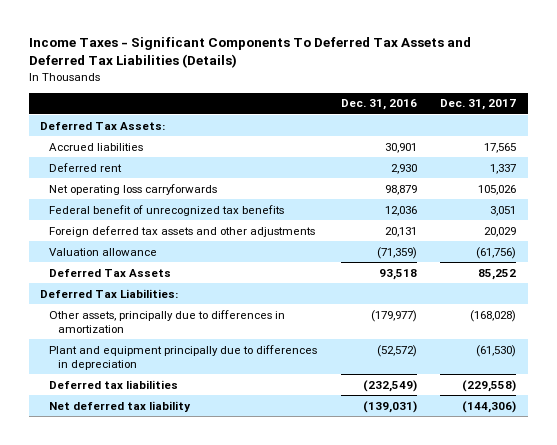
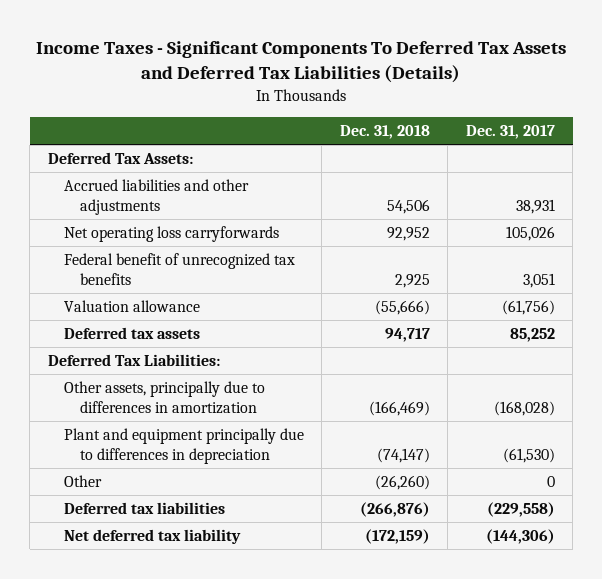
[340,99,417,111] Dec. 31, 2016 -> none
none -> [339,125,430,140] Dec. 31, 2018
[49,162,123,172] Deferred rent -> none
[49,142,144,151] Accrued liabilities -> [63,178,249,215] Accrued liabilities and other adjustments
[484,142,517,153] 17,565 -> [515,198,555,214] 38,931
[49,225,316,237] Foreign deferred tax assets and other adjustments -> none
[49,268,172,277] Deferred Tax Assets -> [63,326,200,339] Deferred tax assets
none -> [63,474,102,487] Other

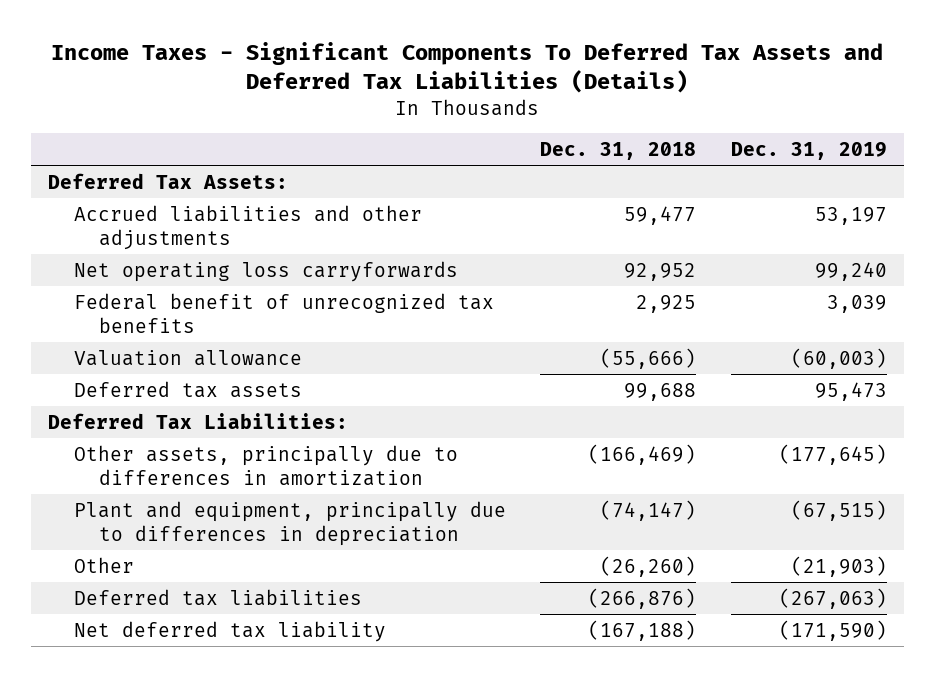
[465,125,555,140] Dec. 31, 2017 -> none
none -> [730,141,887,160] Dec. 31, 2019
[386,198,430,214] 54,506 -> [624,205,697,225] 59,477
[384,327,430,342] 94,717 -> [624,382,697,401] 99,688
[63,427,304,464] Plant and equipment principally due to differences in depreciation -> [73,500,506,546] Plant and equipment, principally due to differences in depreciation
[364,528,430,544] (172,159) -> [588,619,697,641] (167,188)

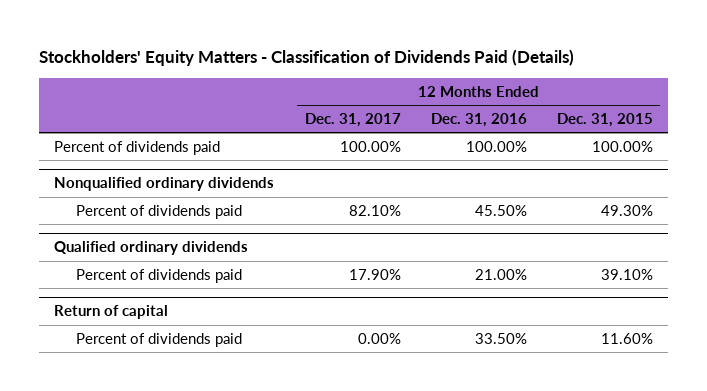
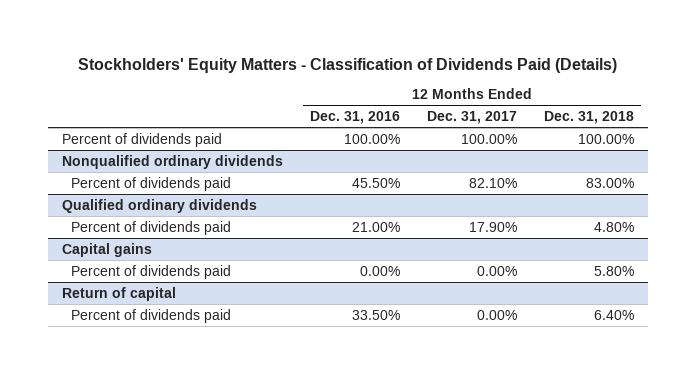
[556,113,653,128] Dec. 31, 2015 -> none
none -> [544,111,635,125] Dec. 31, 2018
none -> [61,242,152,257] Capital gains
none -> [71,264,232,279] Percent of dividends paid

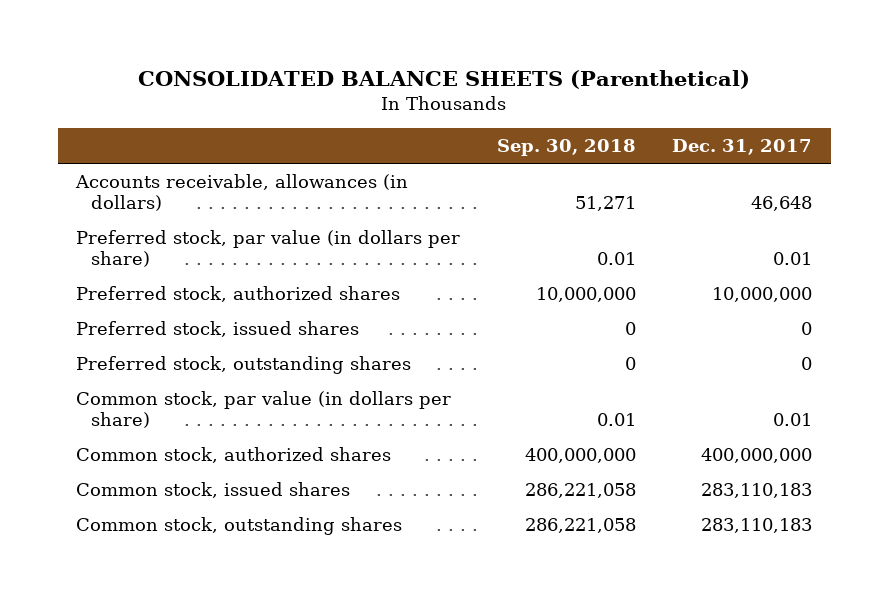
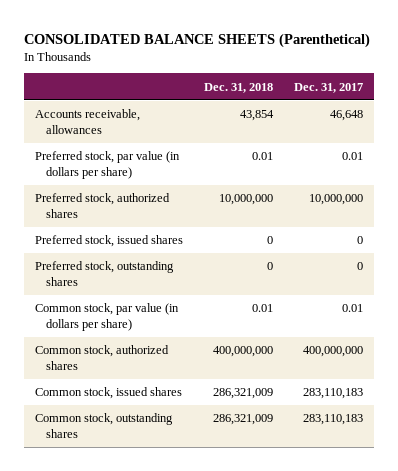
[496,139,636,157] Sep. 30, 2018 -> none
none -> [204,82,274,93] Dec. 31, 2018
[75,174,409,211] Accounts receivable, allowances (in dollars) -> [34,109,140,135] Accounts receivable, allowances

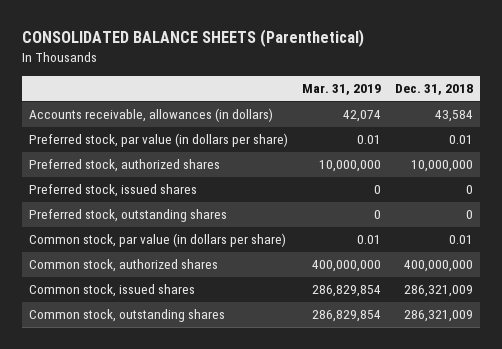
[294,82,364,93] Dec. 31, 2017 -> none
none -> [302,83,382,95] Mar. 31, 2019
[34,109,140,135] Accounts receivable, allowances -> [29,108,274,123] Accounts receivable, allowances (in dollars)
[240,110,275,122] 43,854 -> [435,110,474,123] 43,584

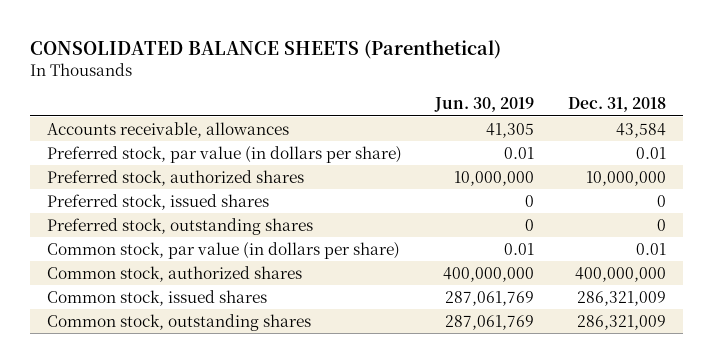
[302,83,382,95] Mar. 31, 2019 -> none
none -> [434,97,535,113] Jun. 30, 2019
[29,108,274,123] Accounts receivable, allowances (in dollars) -> [47,121,290,138] Accounts receivable, allowances

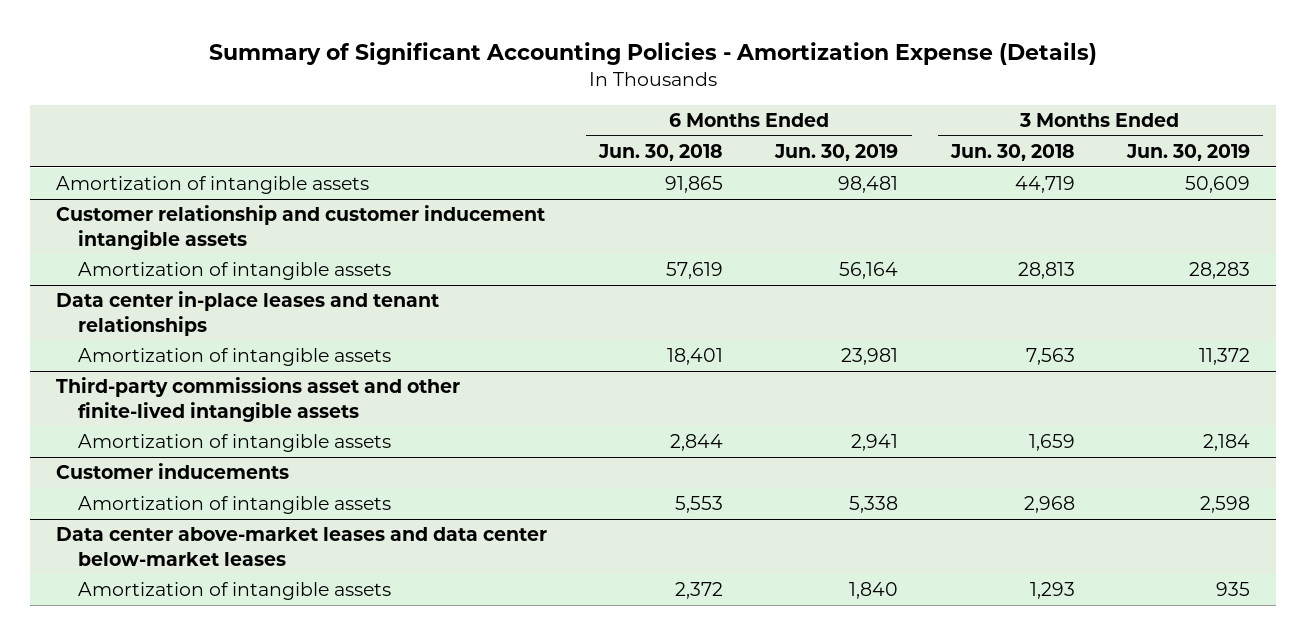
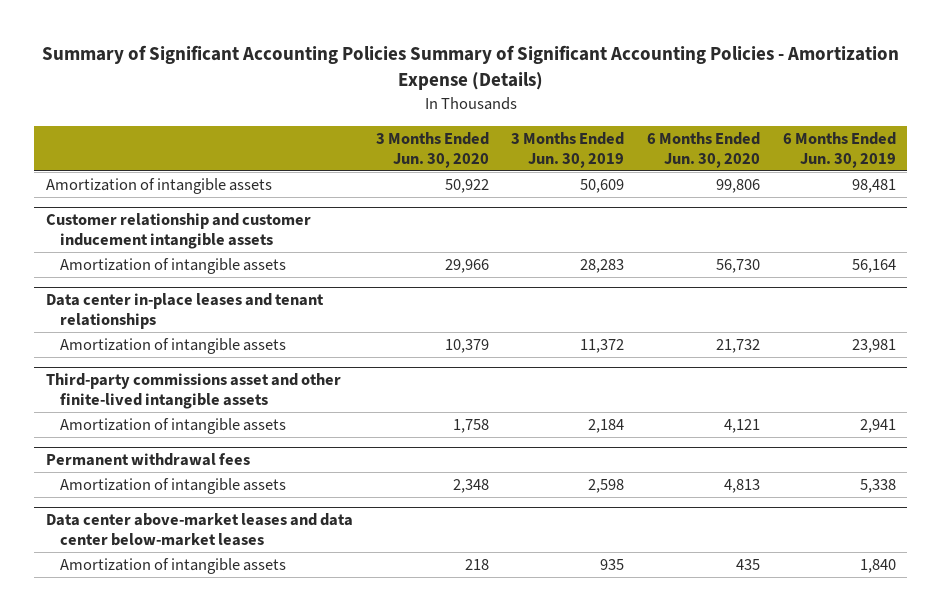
[208,41,1097,65] Summary of Significant Accounting Policies - Amortization Expense (Details) -> [41,45,899,91] Summary of Significant Accounting Policies Summary of Significant Accounting Policies - Amortization Expense (Details)
[598,143,724,161] Jun. 30, 2018 -> none
[949,143,1075,161] Jun. 30, 2018 -> none
none -> [375,131,489,168] 3 Months Ended Jun. 30, 2020
none -> [647,131,761,168] 6 Months Ended Jun. 30, 2020
[56,463,290,480] Customer inducements -> [45,453,250,467] Permanent withdrawal fees

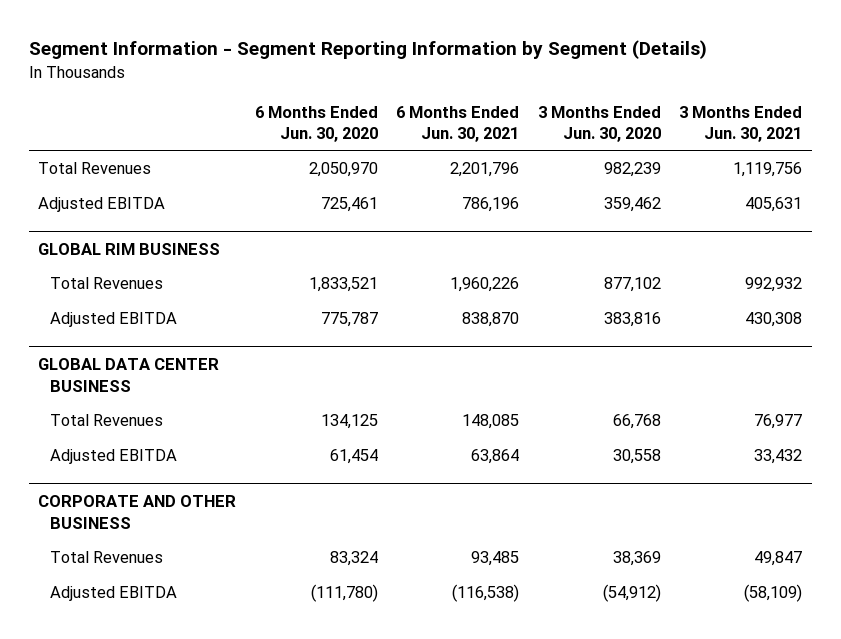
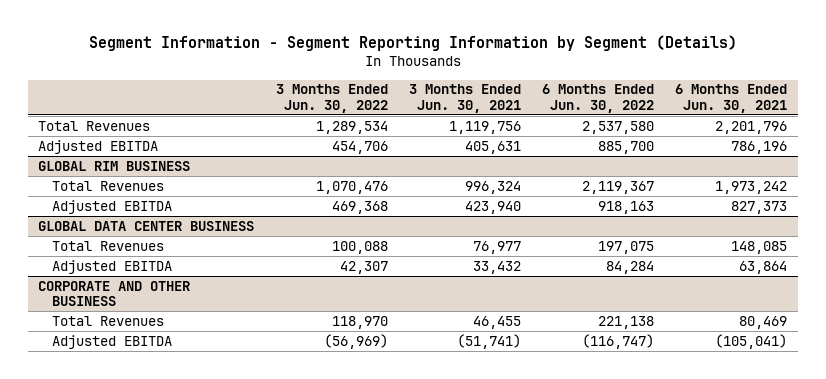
[254,105,378,143] 6 Months Ended Jun. 30, 2020 -> none
[537,105,661,143] 3 Months Ended Jun. 30, 2020 -> none
none -> [275,84,388,113] 3 Months Ended Jun. 30, 2022
none -> [541,84,654,113] 6 Months Ended Jun. 30, 2022
[450,277,520,293] 1,960,226 -> [715,180,788,194] 1,973,242
[745,277,803,293] 992,932 -> [464,180,521,194] 996,324
[462,312,520,328] 838,870 -> [731,200,788,214] 827,373
[745,312,803,328] 430,308 -> [464,200,521,214] 423,940
[471,551,520,567] 93,485 -> [739,315,788,329] 80,469
[754,551,803,567] 49,847 -> [472,315,521,329] 46,455
[452,584,520,603] (116,538) -> [715,333,788,349] (105,041)
[744,584,803,603] (58,109) -> [456,333,521,349] (51,741)

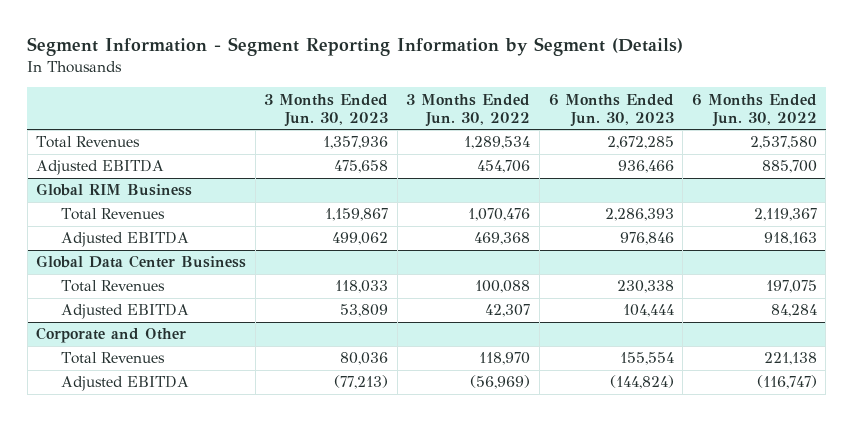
[408,84,521,113] 3 Months Ended Jun. 30, 2021 -> none
[675,84,788,113] 6 Months Ended Jun. 30, 2021 -> none
none -> [264,93,389,127] 3 Months Ended Jun. 30, 2023
none -> [548,93,674,127] 6 Months Ended Jun. 30, 2023
[38,160,191,171] GLOBAL RIM BUSINESS -> [36,183,193,197] Global RIM Business
[38,220,255,231] GLOBAL DATA CENTER BUSINESS -> [36,255,247,269] Global Data Center Business
[38,280,191,307] CORPORATE AND OTHER BUSINESS -> [36,327,187,344] Corporate and Other

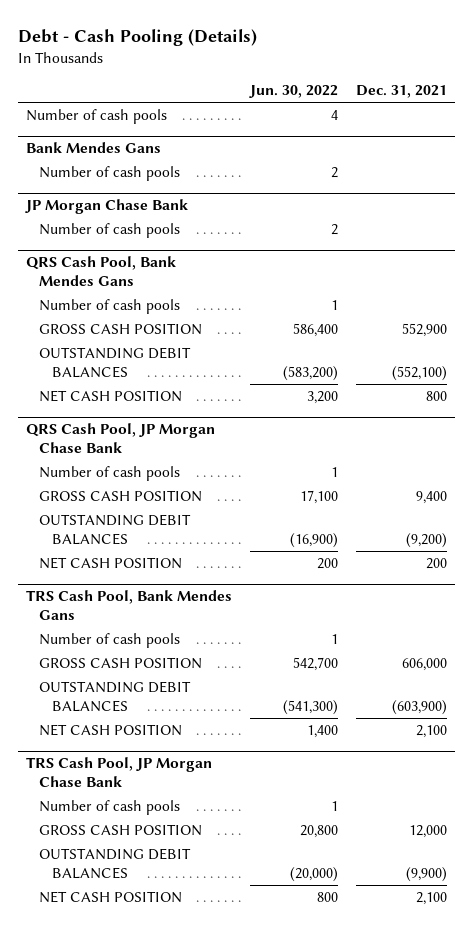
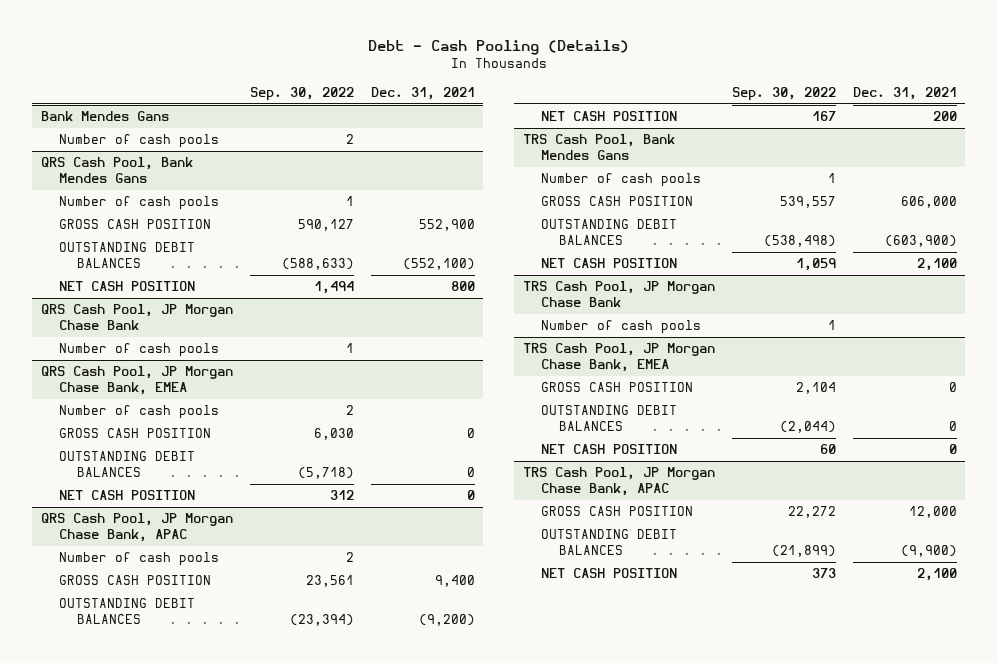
[249,85,339,99] Jun. 30, 2022 -> none
none -> [249,86,354,101] Sep. 30, 2022
[26,109,168,125] Number of cash pools -> none
[25,199,189,215] JP Morgan Chase Bank -> none
[39,223,181,239] Number of cash pools -> none
none -> [40,366,233,396] QRS Cash Pool, JP Morgan Chase Bank, EMEA
none -> [58,405,219,420] Number of cash pools
none -> [58,428,211,439] GROSS CASH POSITION
none -> [58,451,195,478] OUTSTANDING DEBIT BALANCES
none -> [58,490,195,501] NET CASH POSITION
none -> [40,513,233,543] QRS Cash Pool, JP Morgan Chase Bank, APAC
none -> [58,552,219,567] Number of cash pools
none -> [522,343,715,373] TRS Cash Pool, JP Morgan Chase Bank, EMEA
none -> [540,382,693,393] GROSS CASH POSITION
none -> [540,405,677,432] OUTSTANDING DEBIT BALANCES
none -> [540,444,677,455] NET CASH POSITION
none -> [522,467,715,497] TRS Cash Pool, JP Morgan Chase Bank, APAC

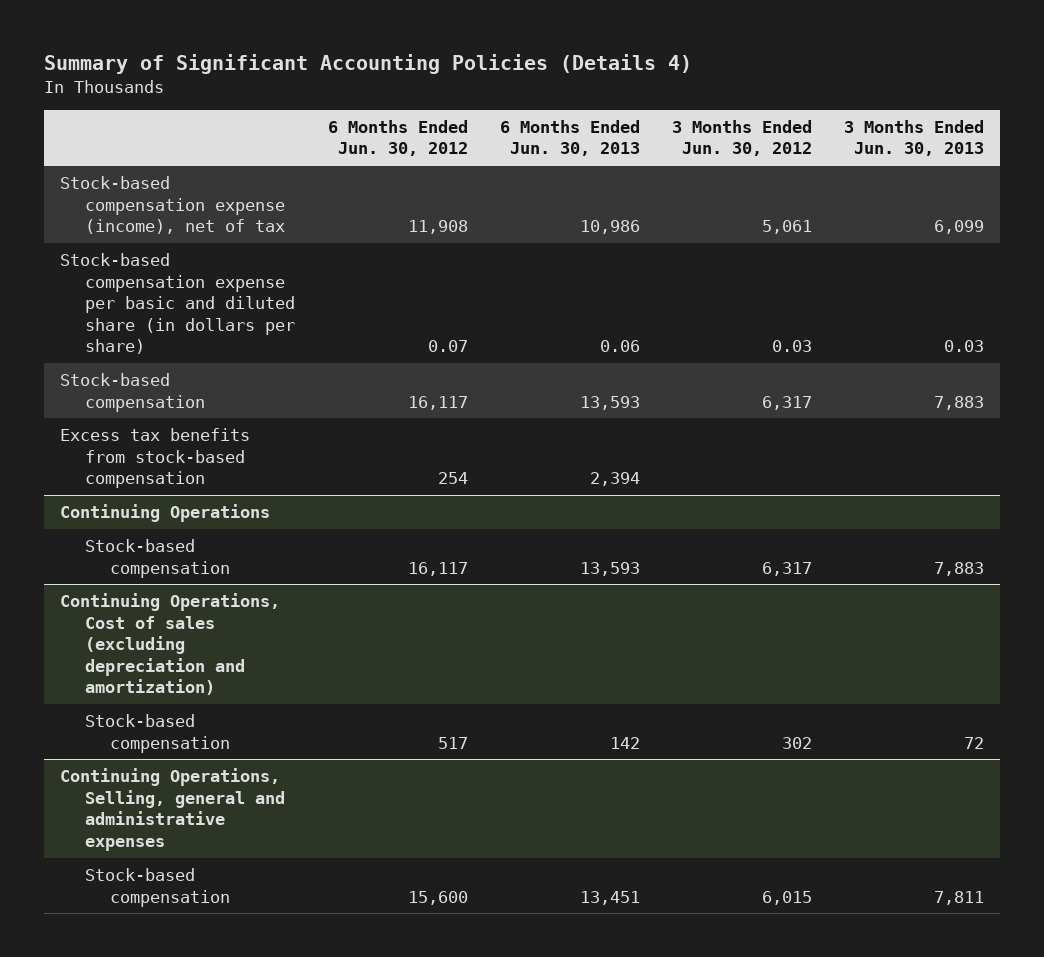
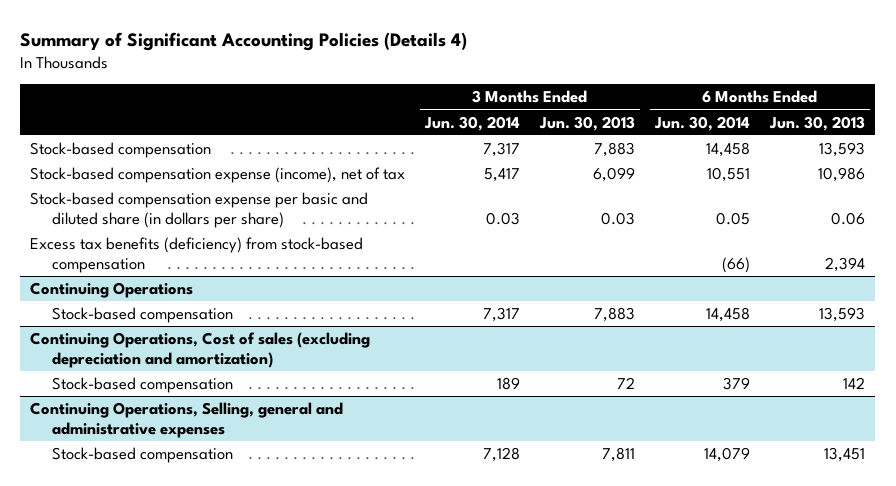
[327,119,468,157] 6 Months Ended Jun. 30, 2012 -> none
[671,119,812,157] 3 Months Ended Jun. 30, 2012 -> none
none -> [424,115,521,131] Jun. 30, 2014
none -> [654,115,751,131] Jun. 30, 2014
[60,373,206,412] Stock-based compensation -> [30,142,212,159] Stock-based compensation
[60,428,251,489] Excess tax benefits from stock-based compensation -> [30,237,364,273] Excess tax benefits (deficiency) from stock-based compensation

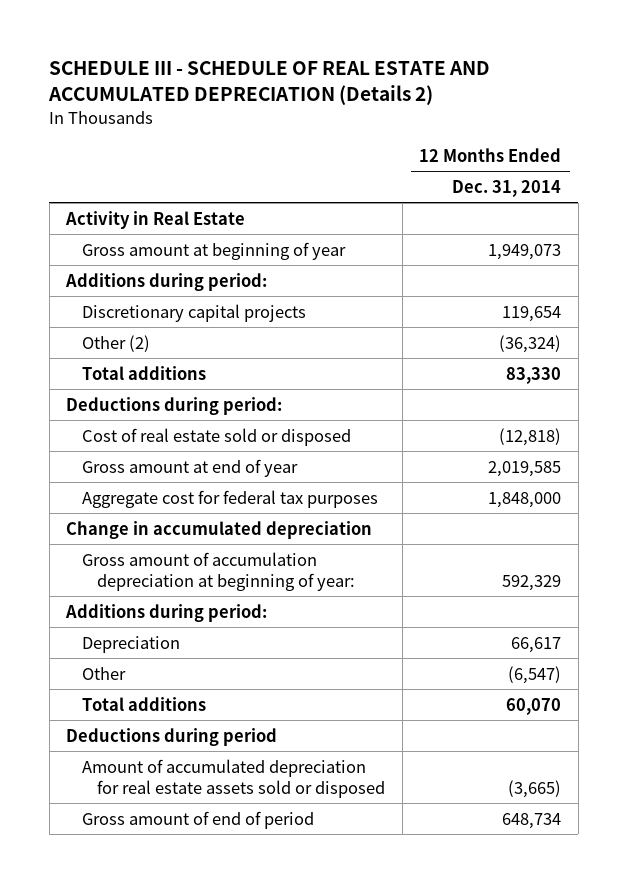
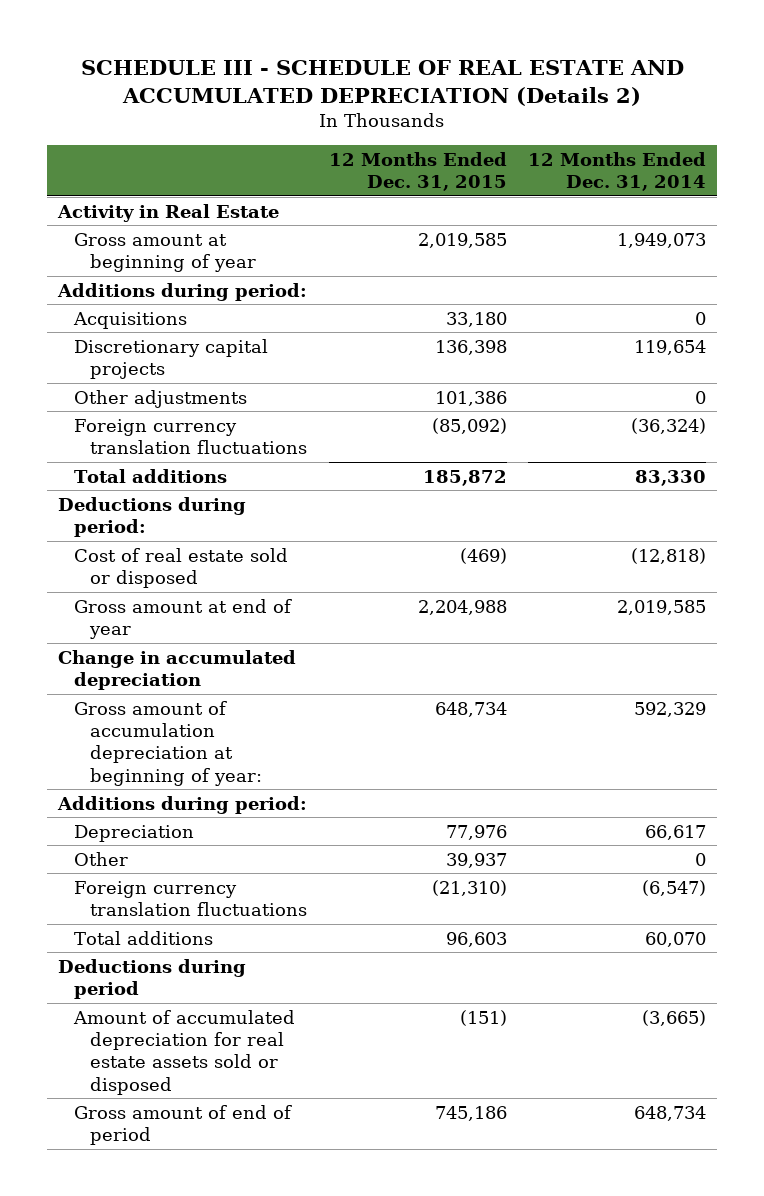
none -> [328,151,507,192] 12 Months Ended Dec. 31, 2015
none -> [72,311,187,329] Acquisitions
[81,334,150,352] Other (2) -> [73,389,247,408] Other adjustments
[499,334,562,353] (36,324) -> [695,390,707,404] 0
none -> [73,418,308,455] Foreign currency translation fluctuations
[81,489,378,508] Aggregate cost for federal tax purposes -> none
[508,665,562,684] (6,547) -> [695,852,707,866] 0
none -> [73,880,308,917] Foreign currency translation fluctuations

